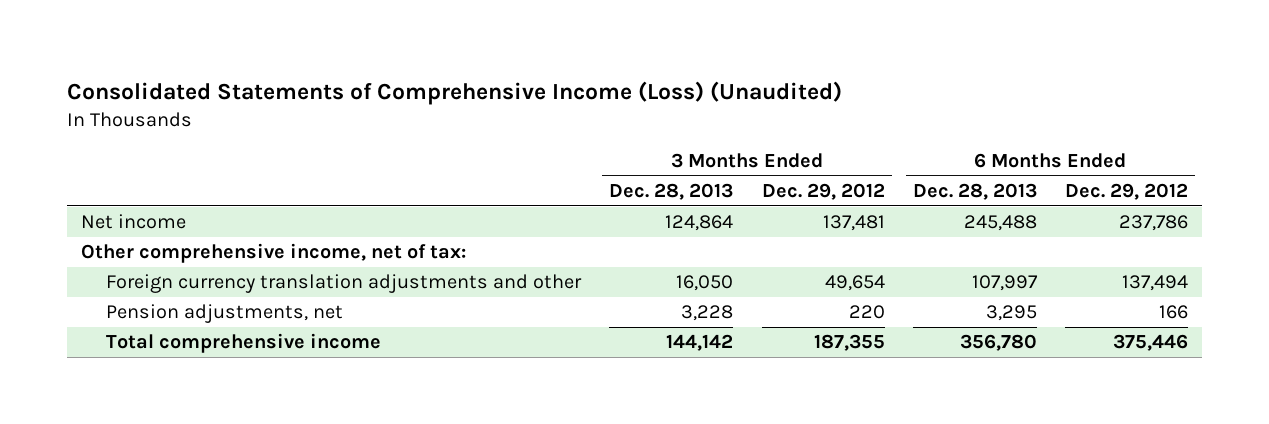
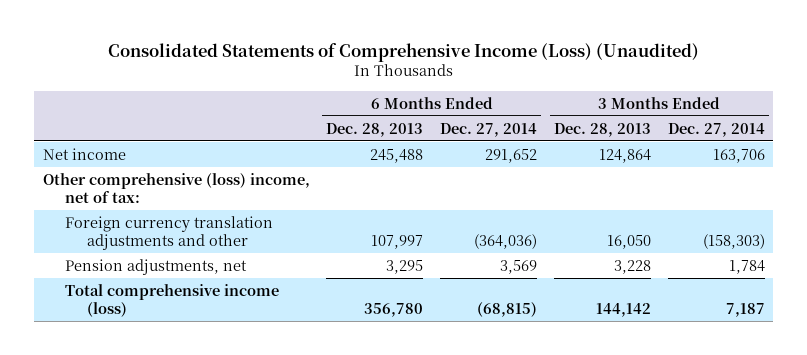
[761,182,885,200] Dec. 29, 2012 -> none
[1064,182,1188,200] Dec. 29, 2012 -> none
none -> [440,122,538,137] Dec. 27, 2014
none -> [667,122,765,137] Dec. 27, 2014
[81,243,467,264] Other comprehensive income, net of tax: -> [42,172,310,203] Other comprehensive (loss) income, net of tax:
[106,333,382,354] Total comprehensive income -> [64,283,279,317] Total comprehensive income (loss)

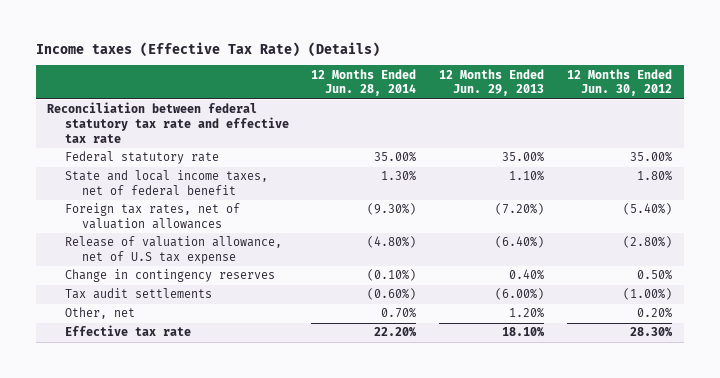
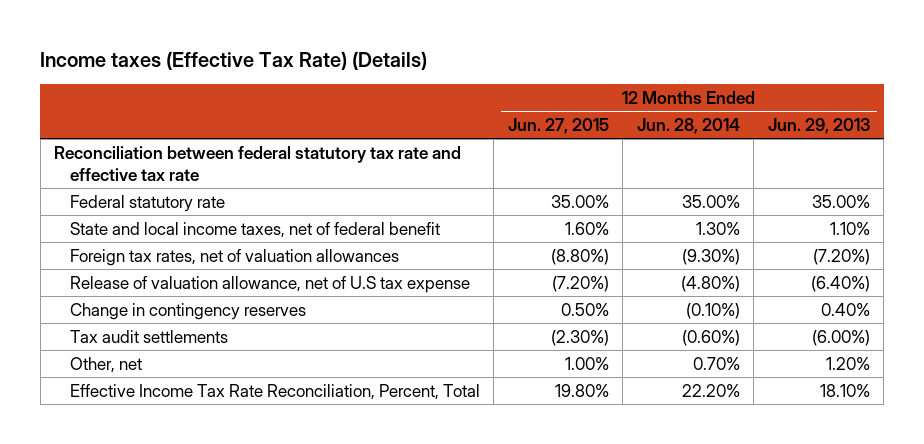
[567,68,673,97] 12 Months Ended Jun. 30, 2012 -> none
none -> [507,117,609,134] Jun. 27, 2015
[64,325,191,337] Effective tax rate -> [69,383,480,400] Effective Income Tax Rate Reconciliation, Percent, Total

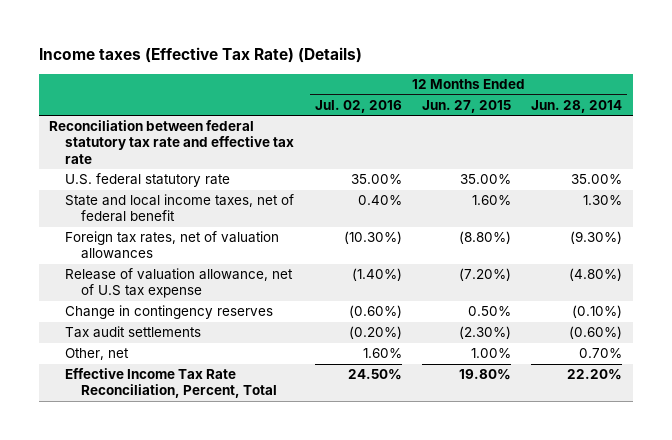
[767,117,870,134] Jun. 29, 2013 -> none
none -> [314,100,402,114] Jul. 02, 2016
[69,194,225,212] Federal statutory rate -> [65,173,231,188] U.S. federal statutory rate

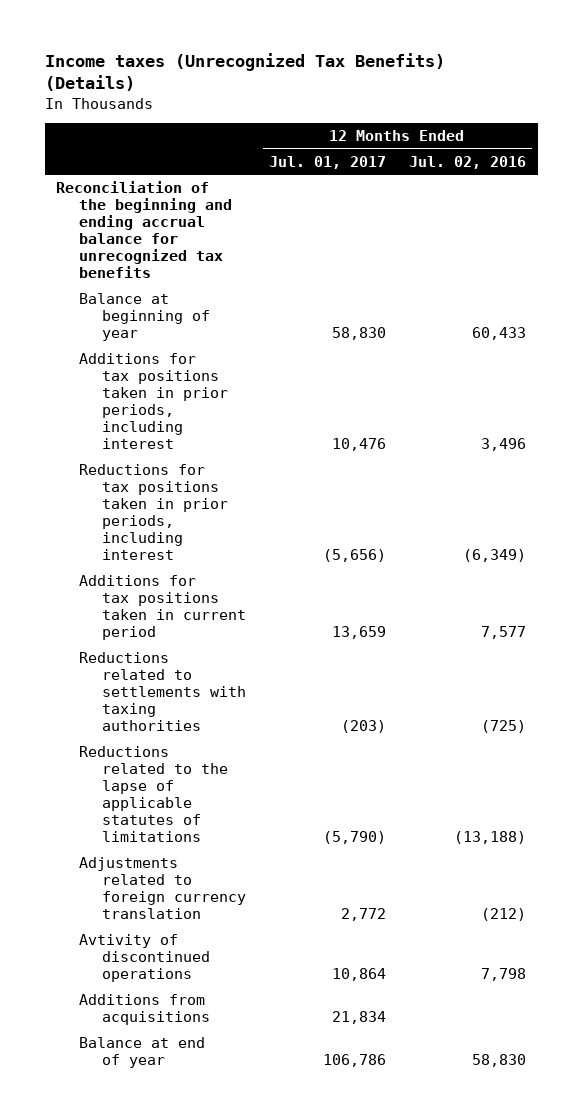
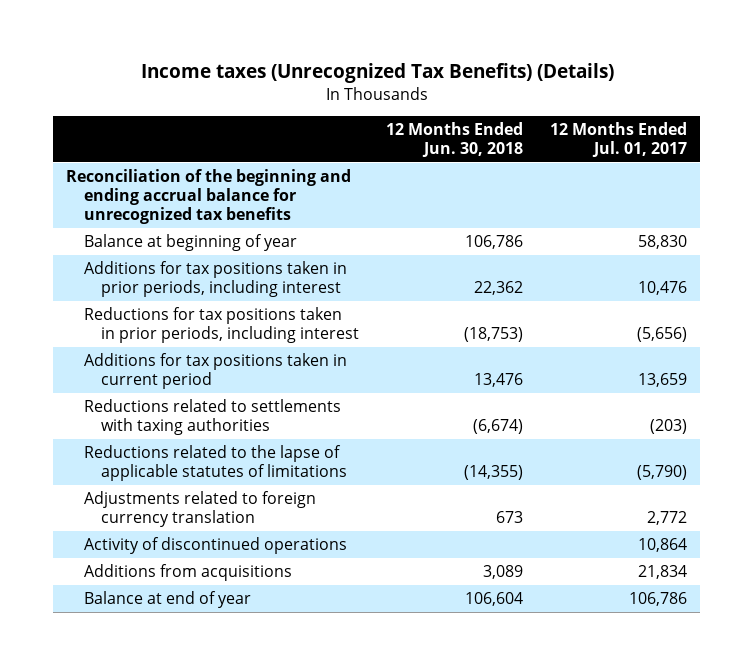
[409,155,527,169] Jul. 02, 2016 -> none
none -> [386,122,524,158] 12 Months Ended Jun. 30, 2018
[79,933,210,983] Avtivity of discontinued operations -> [83,537,347,555] Activity of discontinued operations

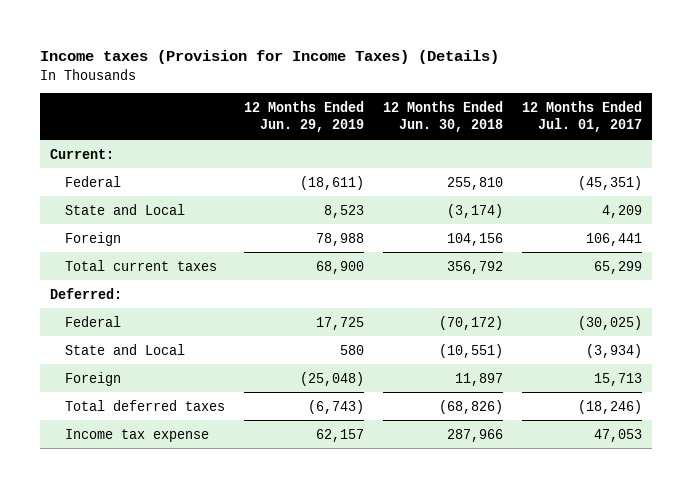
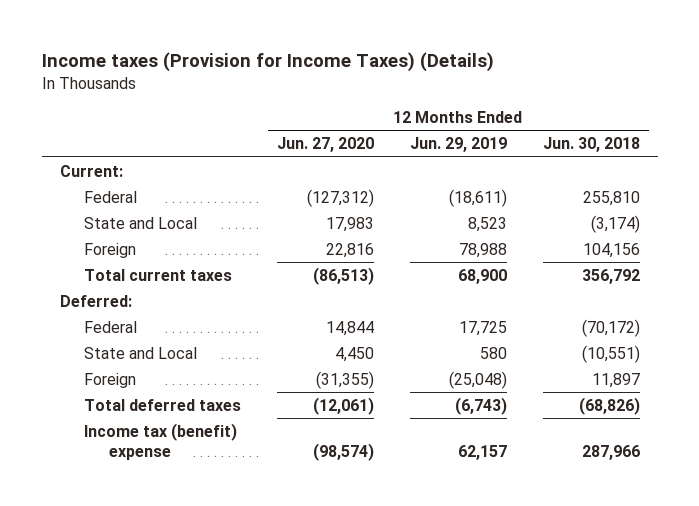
[522,100,643,133] 12 Months Ended Jul. 01, 2017 -> none
none -> [277,137,375,153] Jun. 27, 2020
[64,428,209,442] Income tax expense -> [84,422,238,461] Income tax (benefit) expense

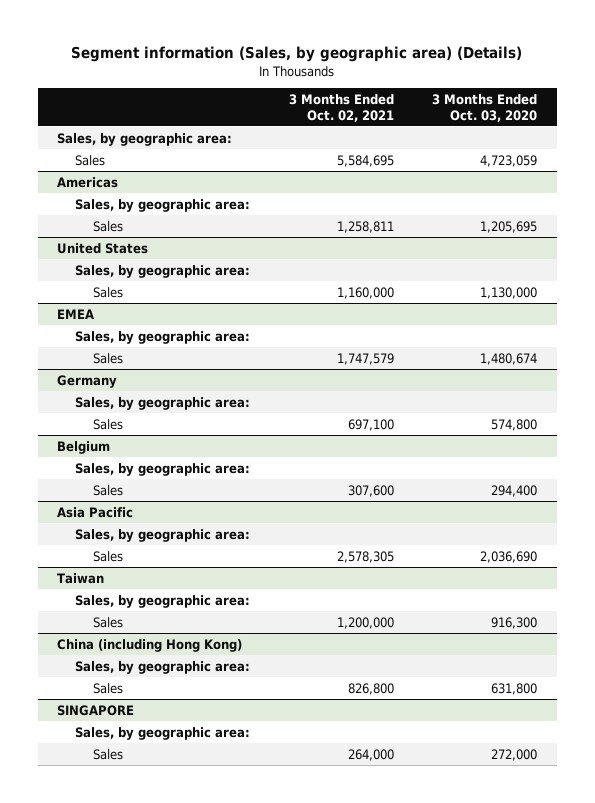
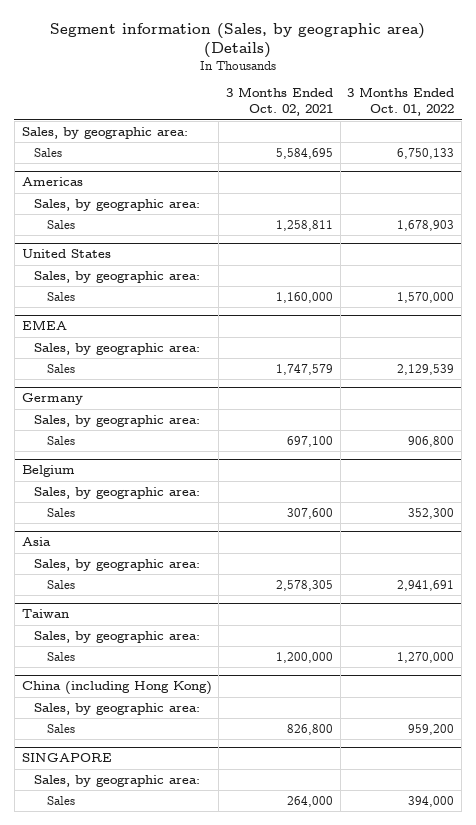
[432,94,538,122] 3 Months Ended Oct. 03, 2020 -> none
none -> [347,87,455,117] 3 Months Ended Oct. 01, 2022
[57,506,134,518] Asia Pacific -> [21,537,51,547] Asia

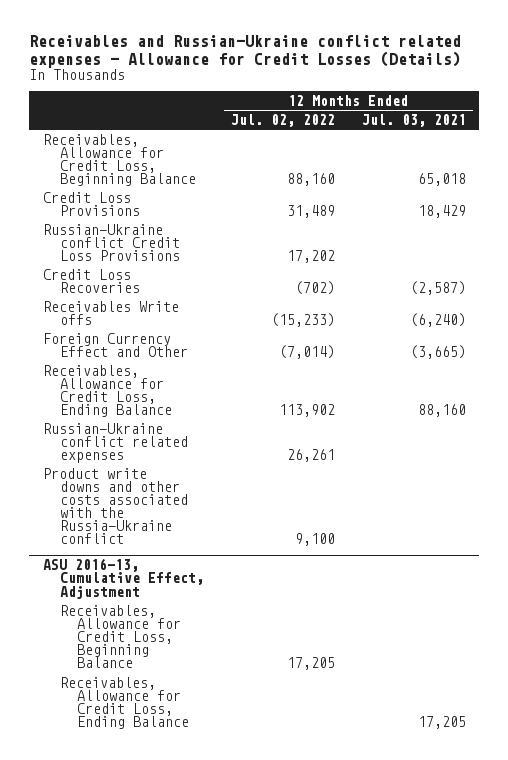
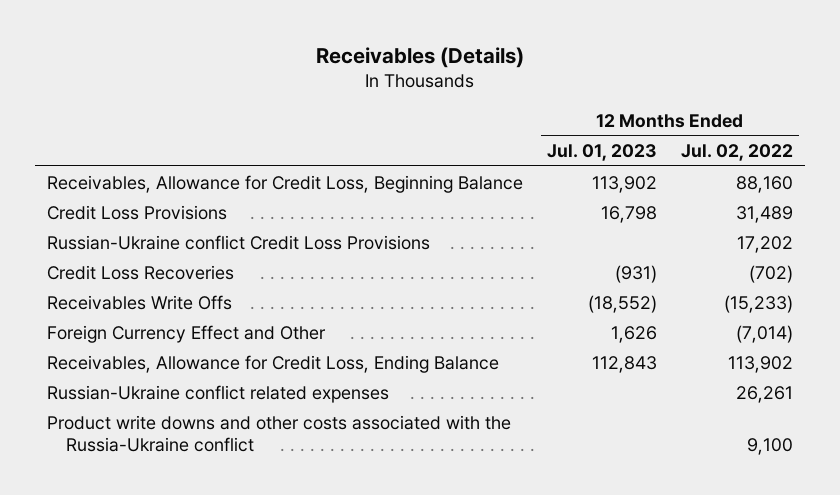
[29,34,462,68] Receivables and Russian-Ukraine conflict related expenses - Allowance for Credit Losses (Details) -> [315,46,524,68] Receivables (Details)
[361,114,466,128] Jul. 03, 2021 -> none
none -> [546,143,657,161] Jul. 01, 2023
[42,300,179,325] Receivables Write offs -> [46,294,232,310] Receivables Write Offs
[42,558,205,599] ASU 2016-13, Cumulative Effect, Adjustment -> none
[60,604,182,669] Receivables, Allowance for Credit Loss, Beginning Balance -> none
[60,676,190,730] Receivables, Allowance for Credit Loss, Ending Balance -> none

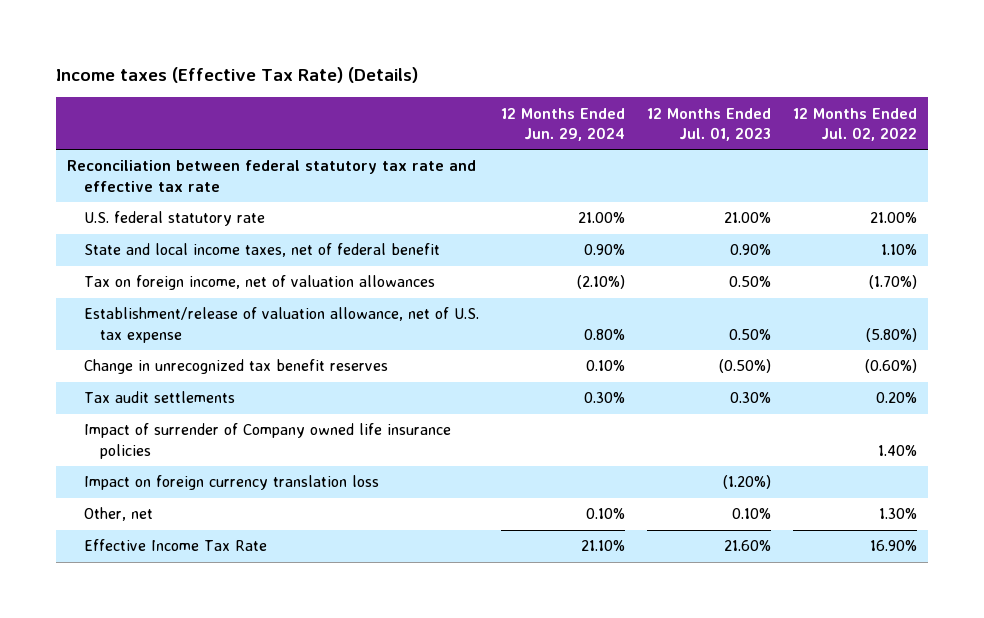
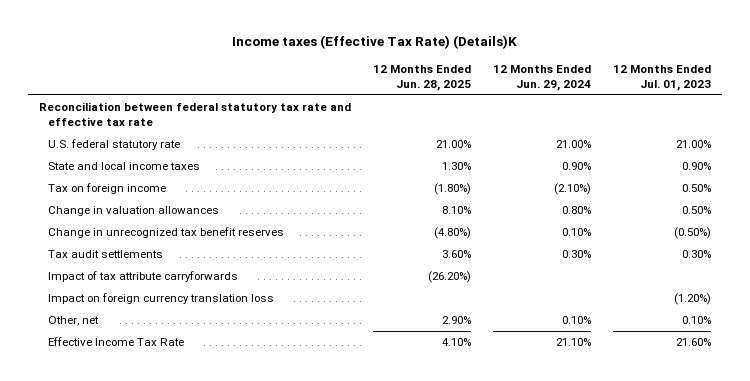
[56,67,419,84] Income taxes (Effective Tax Rate) (Details) -> [232,34,518,49] Income taxes (Effective Tax Rate) (Details)K
[792,107,917,141] 12 Months Ended Jul. 02, 2022 -> none
none -> [373,64,472,91] 12 Months Ended Jun. 28, 2025
[83,243,440,258] State and local income taxes, net of federal benefit -> [48,162,201,171] State and local income taxes
[83,275,435,291] Tax on foreign income, net of valuation allowances -> [48,183,167,195] Tax on foreign income
[83,307,479,343] Establishment/release of valuation allowance, net of U.S. tax expense -> [48,206,220,217] Change in valuation allowances
[83,423,451,459] Impact of surrender of Company owned life insurance policies -> none
none -> [48,271,239,283] Impact of tax attribute carryforwards

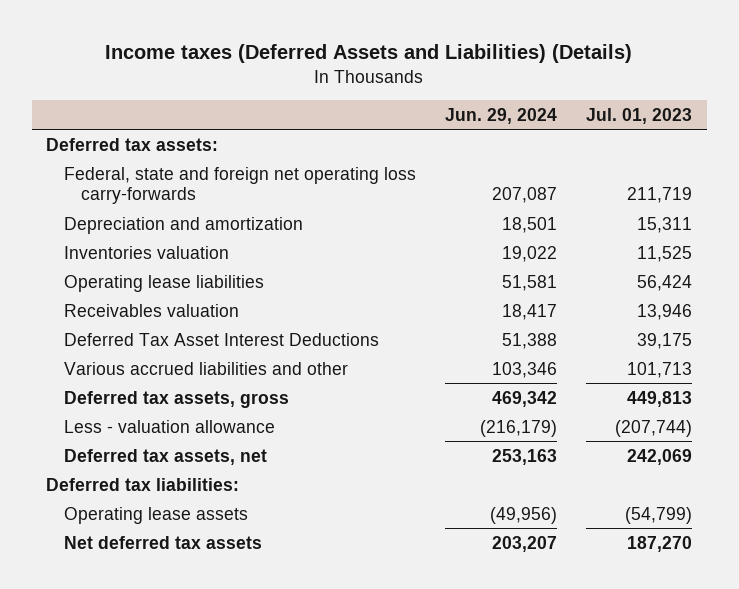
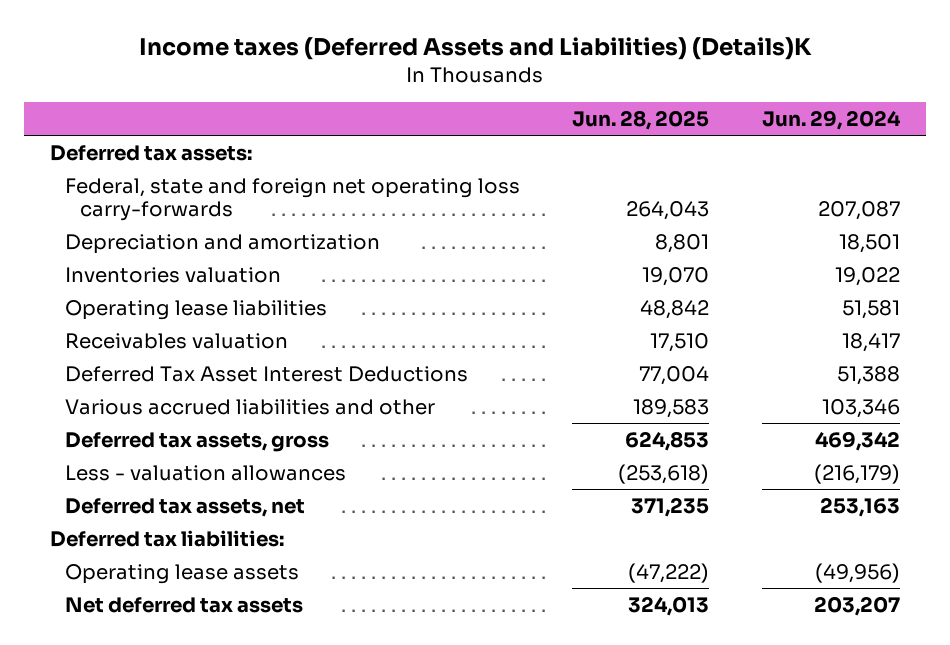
[105,43,633,63] Income taxes (Deferred Assets and Liabilities) (Details) -> [138,37,812,61] Income taxes (Deferred Assets and Liabilities) (Details)K
[586,107,693,124] Jul. 01, 2023 -> none
none -> [572,110,710,131] Jun. 28, 2025
[63,419,275,433] Less - valuation allowance -> [65,464,347,481] Less - valuation allowances

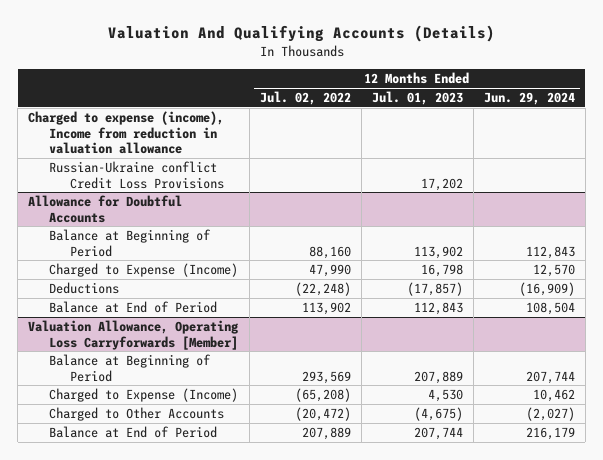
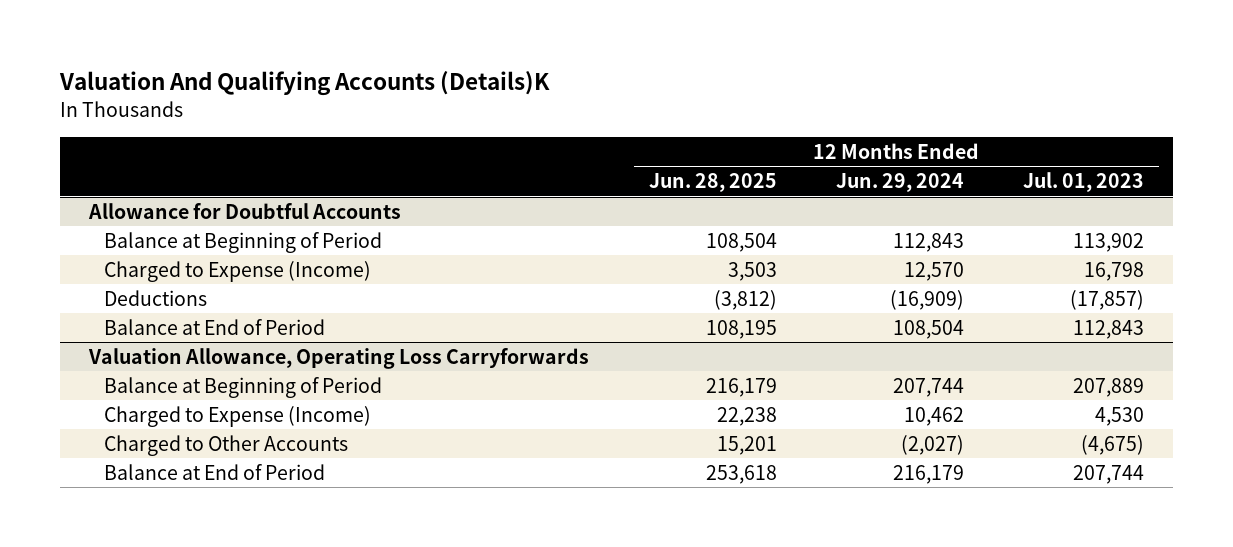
[107,25,495,43] Valuation And Qualifying Accounts (Details) -> [58,71,550,97] Valuation And Qualifying Accounts (Details)K
[259,91,351,106] Jul. 02, 2022 -> none
none -> [648,173,777,193] Jun. 28, 2025
[28,111,225,155] Charged to expense (income), Income from reduction in valuation allowance -> none
[49,161,224,189] Russian-Ukraine conflict Credit Loss Provisions -> none
[28,320,240,350] Valuation Allowance, Operating Loss Carryforwards [Member] -> [88,347,590,369] Valuation Allowance, Operating Loss Carryforwards

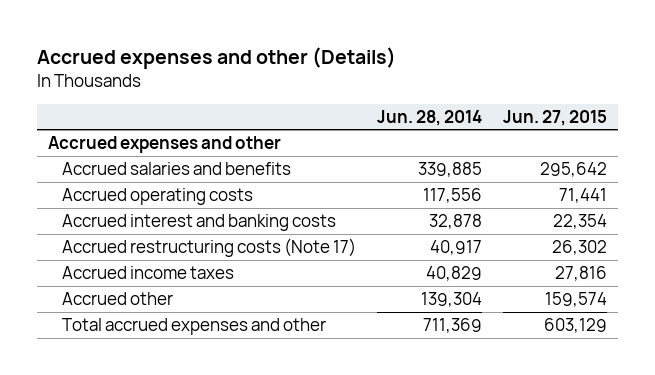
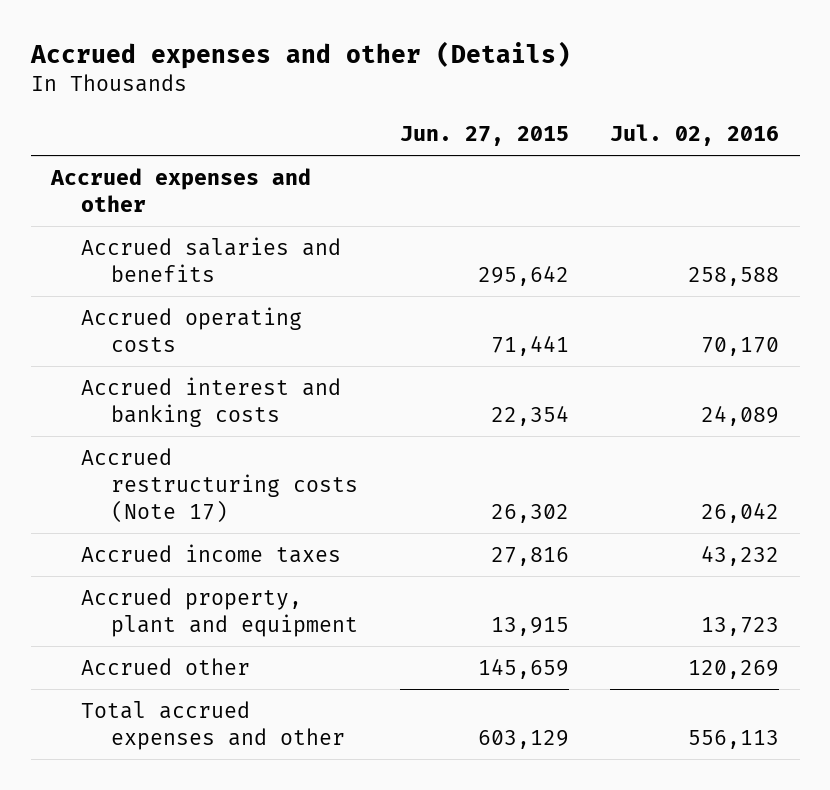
[377,109,483,126] Jun. 28, 2014 -> none
none -> [610,123,780,146] Jul. 02, 2016
none -> [81,587,359,637] Accrued property, plant and equipment
[545,292,608,308] 159,574 -> [477,657,569,679] 145,659

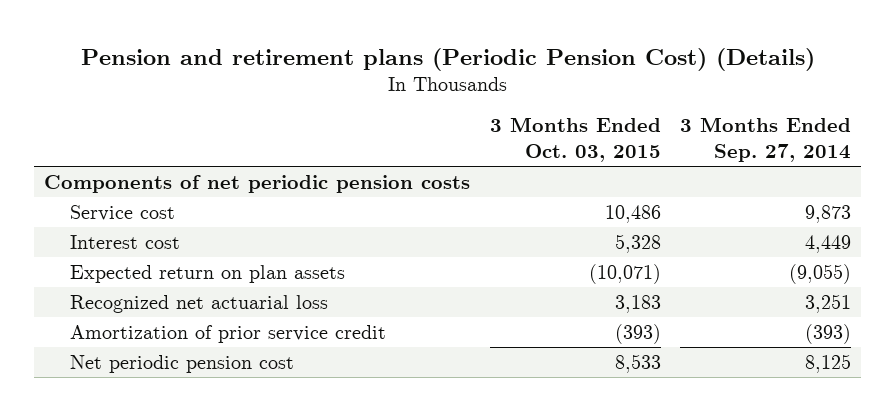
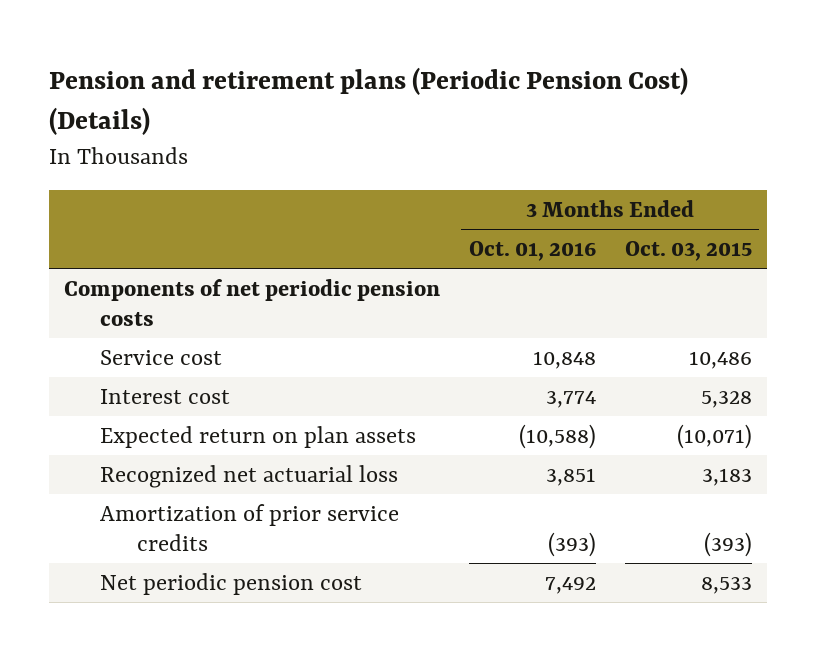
[680,117,852,162] 3 Months Ended Sep. 27, 2014 -> none
none -> [468,241,596,262] Oct. 01, 2016
[69,324,386,343] Amortization of prior service credit -> [100,503,400,552] Amortization of prior service credits

